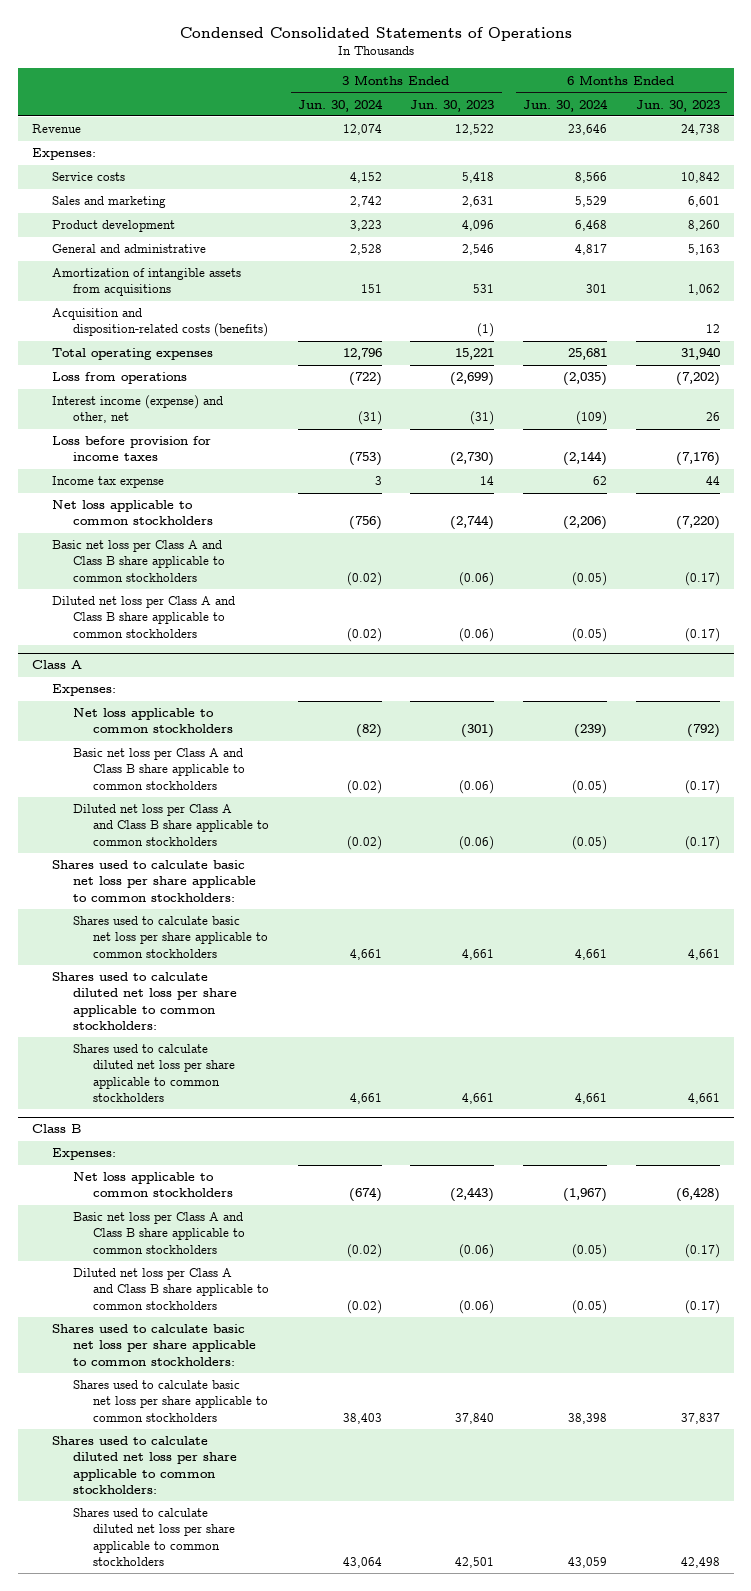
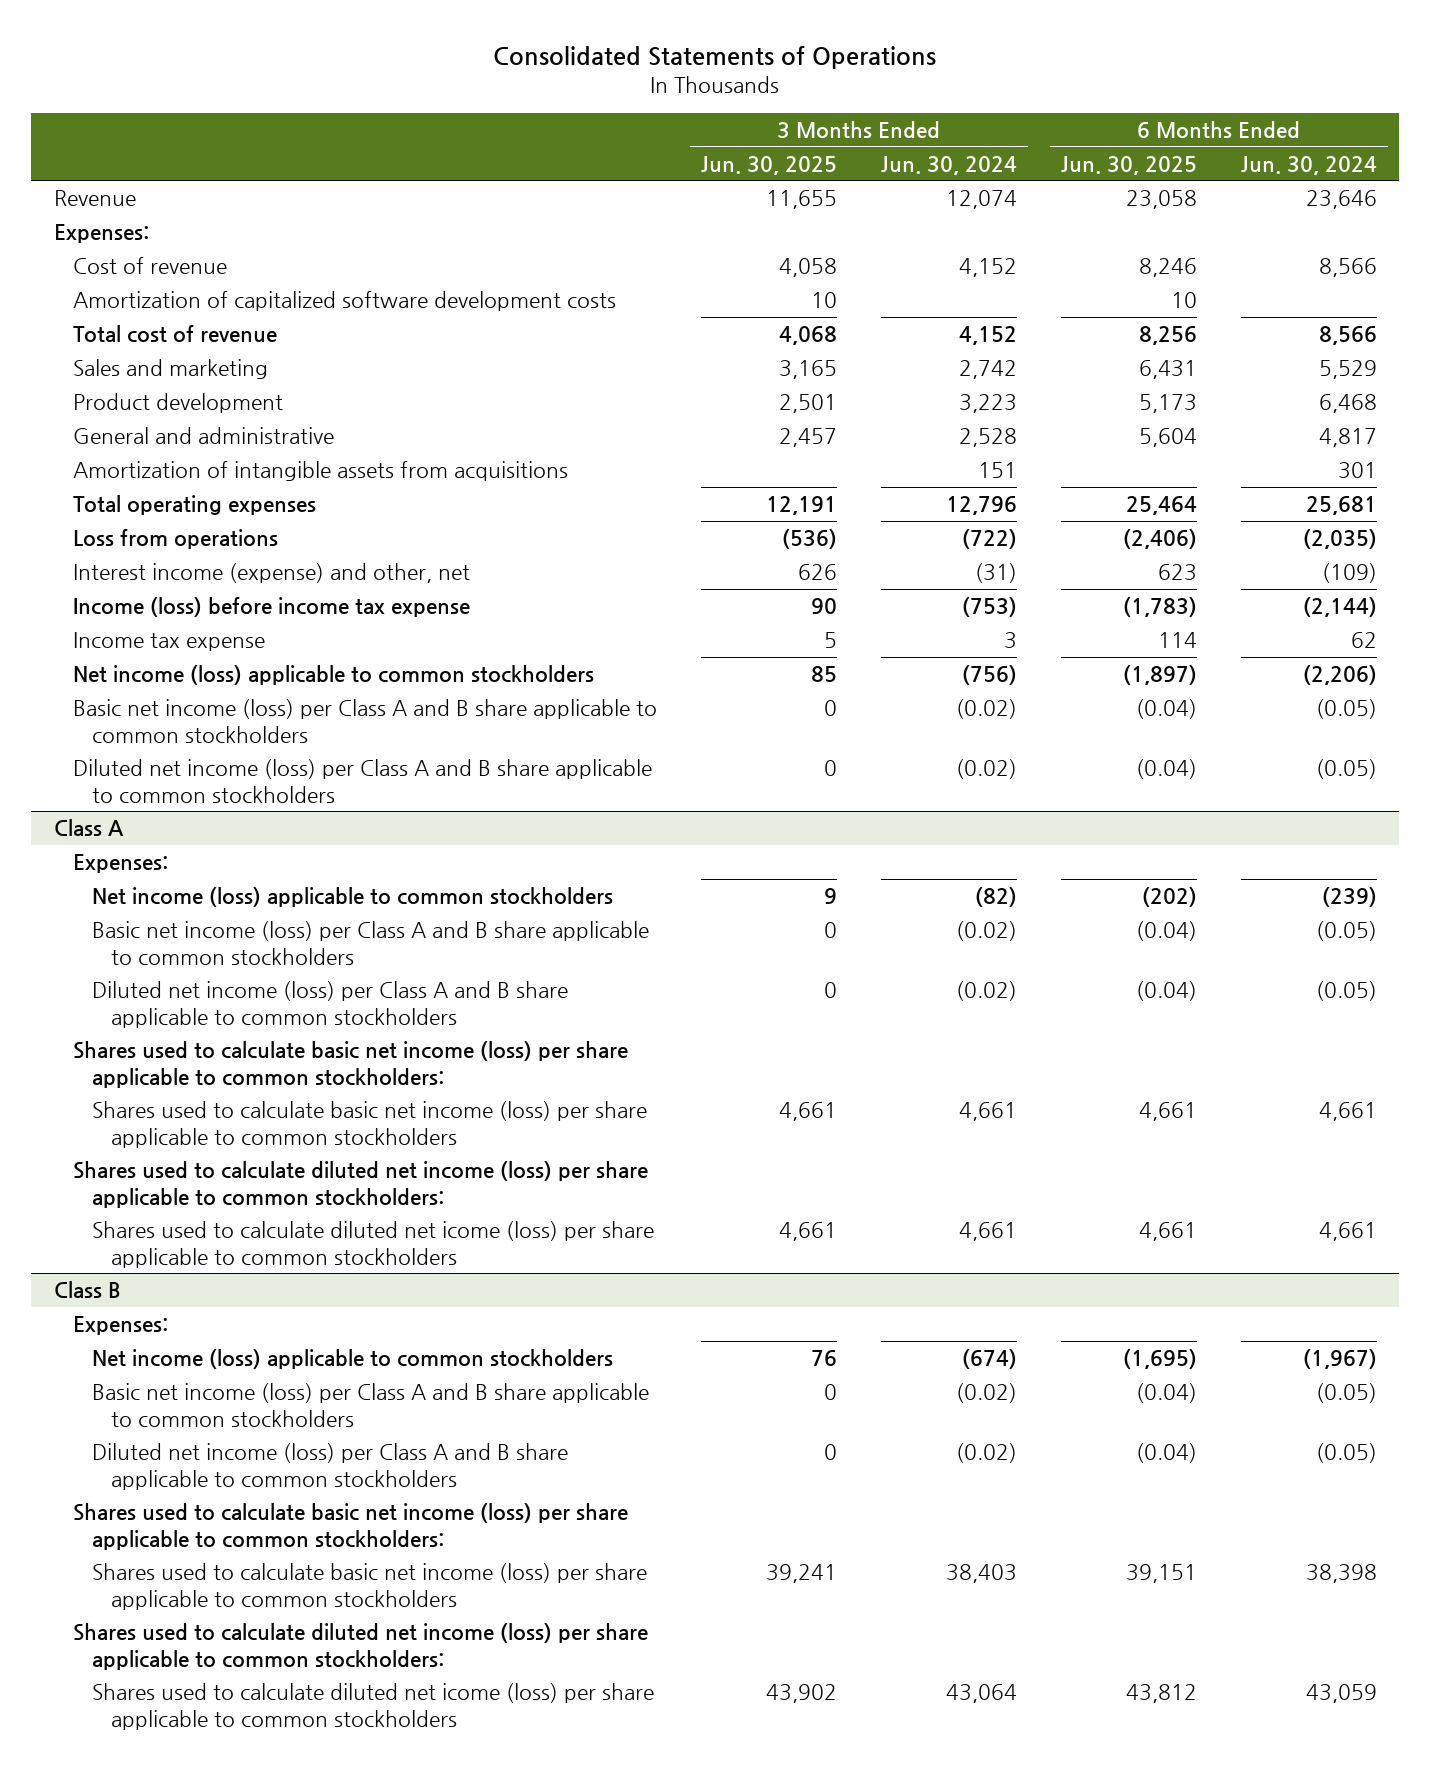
[179,26,572,41] Condensed Consolidated Statements of Operations -> [493,45,937,69] Consolidated Statements of Operations
[410,99,495,112] Jun. 30, 2023 -> none
[635,99,720,112] Jun. 30, 2023 -> none
none -> [700,155,837,175] Jun. 30, 2025
none -> [1061,155,1198,175] Jun. 30, 2025
[52,172,126,182] Service costs -> [72,257,227,275] Cost of revenue
none -> [72,291,616,312] Amortization of capitalized software development costs
none -> [72,325,277,344] Total cost of revenue
[52,308,268,338] Acquisition and disposition-related costs (benefits) -> none
[52,436,212,462] Loss before provision for income taxes -> [72,597,470,618] Income (loss) before income tax expense
[52,500,213,526] Net loss applicable to common stockholders -> [72,665,594,686] Net income (loss) applicable to common stockholders
[52,540,225,582] Basic net loss per Class A and Class B share applicable to common stockholders -> [72,699,657,743] Basic net income (loss) per Class A and B share applicable to common stockholders
[52,596,236,638] Diluted net loss per Class A and Class B share applicable to common stockholders -> [72,759,652,803] Diluted net income (loss) per Class A and B share applicable to common stockholders
[72,708,234,734] Net loss applicable to common stockholders -> [91,887,613,908] Net income (loss) applicable to common stockholders
[72,748,246,790] Basic net loss per Class A and Class B share applicable to common stockholders -> [91,921,649,965] Basic net income (loss) per Class A and B share applicable to common stockholders
[72,804,270,846] Diluted net loss per Class A and Class B share applicable to common stockholders -> [91,981,568,1028] Diluted net income (loss) per Class A and B share applicable to common stockholders
[52,860,256,902] Shares used to calculate basic net loss per share applicable to common stockholders: -> [72,1041,628,1088] Shares used to calculate basic net income (loss) per share applicable to common stockholders:
[72,916,269,958] Shares used to calculate basic net loss per share applicable to common stockholders -> [91,1101,647,1148] Shares used to calculate basic net income (loss) per share applicable to common stockholders
[52,972,237,1030] Shares used to calculate diluted net loss per share applicable to common stockholders: -> [72,1161,648,1208] Shares used to calculate diluted net income (loss) per share applicable to common stockholders:
[72,1044,236,1102] Shares used to calculate diluted net loss per share applicable to common stockholders -> [91,1221,654,1268] Shares used to calculate diluted net icome (loss) per share applicable to common stockholders
[72,1172,234,1198] Net loss applicable to common stockholders -> [91,1349,613,1370] Net income (loss) applicable to common stockholders
[72,1212,246,1254] Basic net loss per Class A and Class B share applicable to common stockholders -> [91,1383,649,1427] Basic net income (loss) per Class A and B share applicable to common stockholders
[72,1268,270,1310] Diluted net loss per Class A and Class B share applicable to common stockholders -> [91,1443,568,1490] Diluted net income (loss) per Class A and B share applicable to common stockholders
[52,1324,256,1366] Shares used to calculate basic net loss per share applicable to common stockholders: -> [72,1503,628,1550] Shares used to calculate basic net income (loss) per share applicable to common stockholders:
[72,1380,269,1422] Shares used to calculate basic net loss per share applicable to common stockholders -> [91,1563,647,1610] Shares used to calculate basic net income (loss) per share applicable to common stockholders
[52,1436,237,1494] Shares used to calculate diluted net loss per share applicable to common stockholders: -> [72,1623,648,1670] Shares used to calculate diluted net income (loss) per share applicable to common stockholders:
[72,1508,236,1566] Shares used to calculate diluted net loss per share applicable to common stockholders -> [91,1683,654,1730] Shares used to calculate diluted net icome (loss) per share applicable to common stockholders

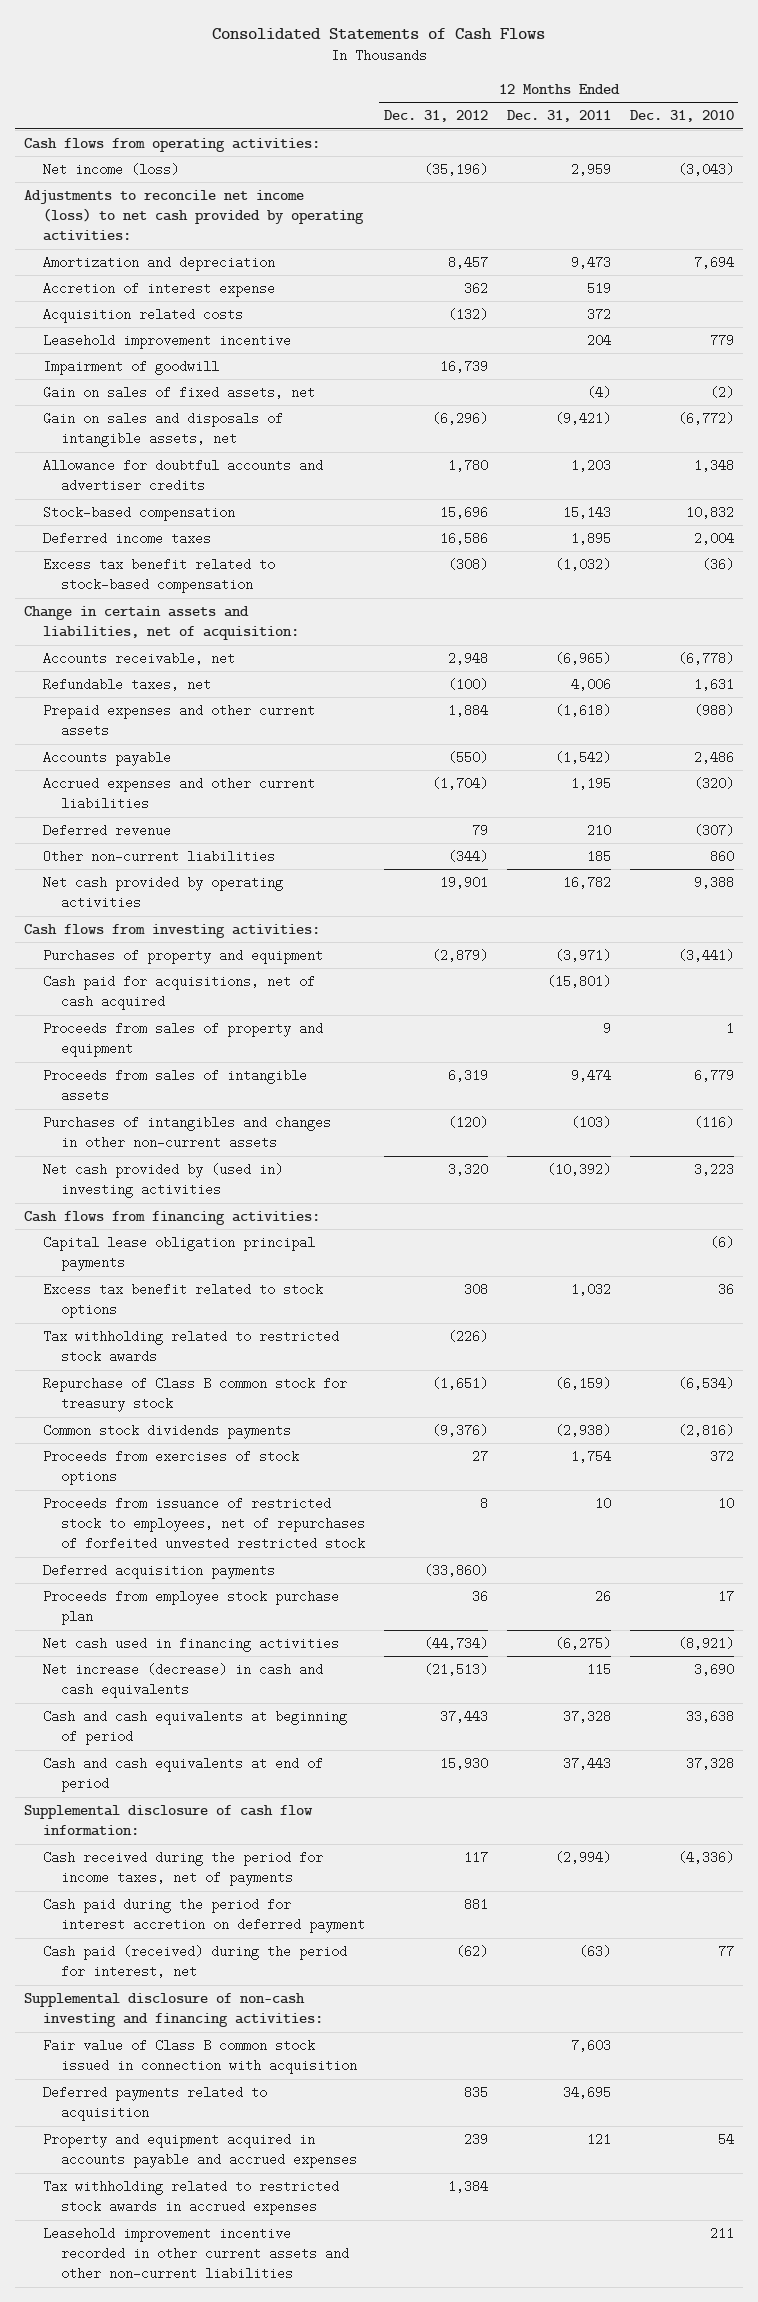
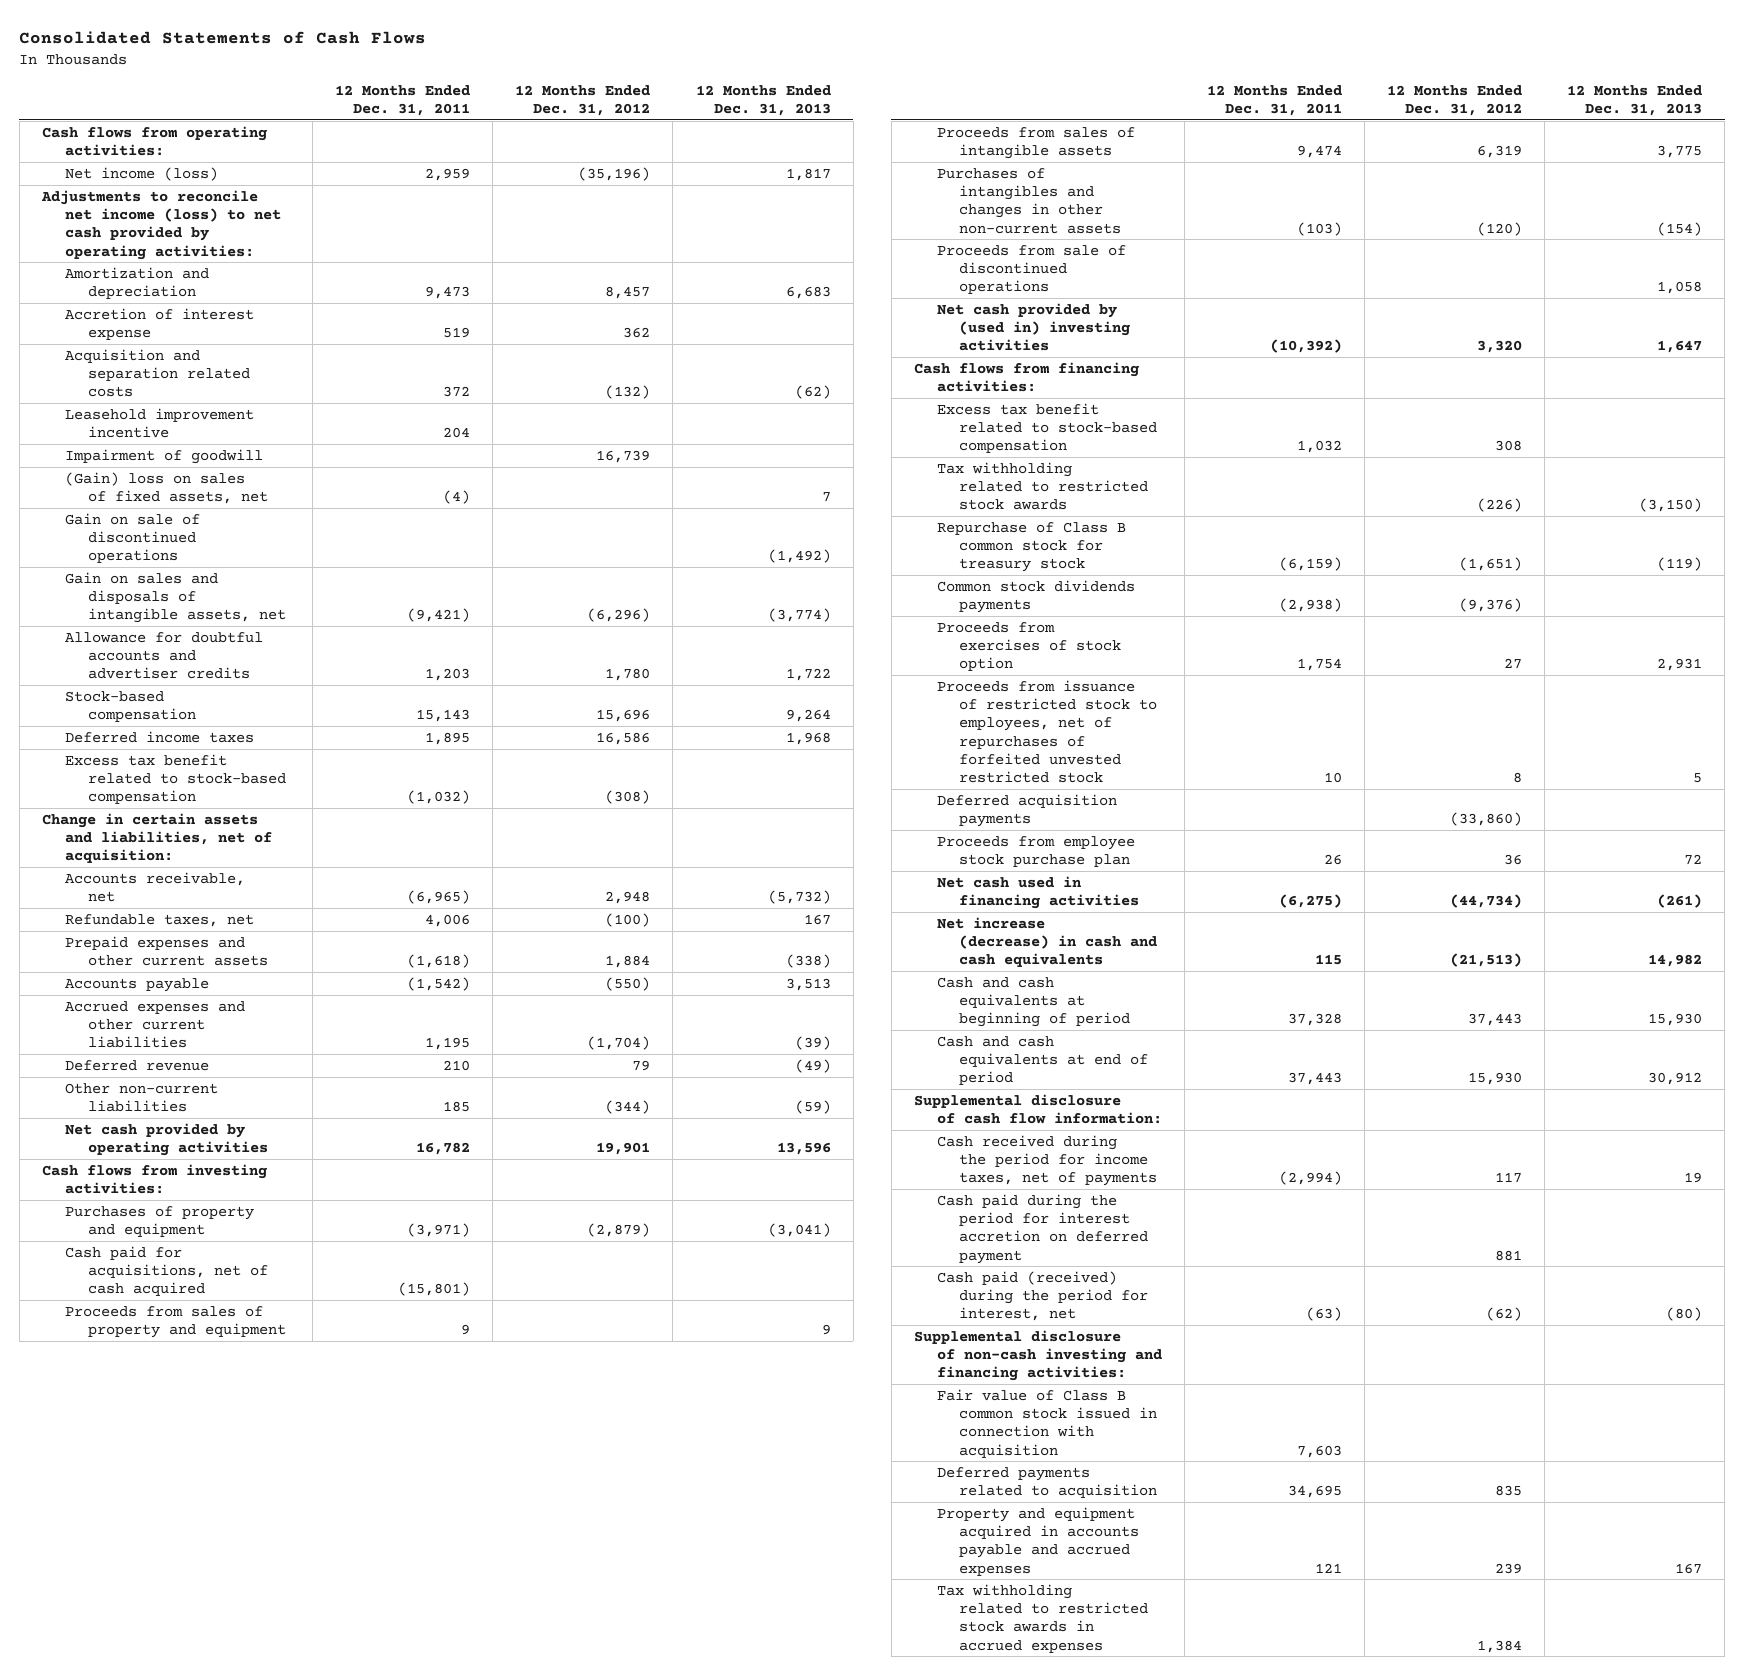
[629,110,734,123] Dec. 31, 2010 -> none
none -> [695,84,831,116] 12 Months Ended Dec. 31, 2013
[42,307,243,323] Acquisition related costs -> [64,348,250,398] Acquisition and separation related costs
[42,385,315,399] Gain on sales of fixed assets, net -> [64,471,268,504] (Gain) loss on sales of fixed assets, net
none -> [64,512,200,564] Gain on sale of discontinued operations
none -> [936,244,1126,295] Proceeds from sale of discontinued operations
[42,1235,315,1272] Capital lease obligation principal payments -> none
[42,1282,323,1319] Excess tax benefit related to stock options -> [936,402,1158,454] Excess tax benefit related to stock-based compensation
[42,1449,299,1486] Proceeds from exercises of stock options -> [936,621,1122,672] Proceeds from exercises of stock option
[42,2226,350,2281] Leasehold improvement incentive recorded in other current assets and other non-current liabilities -> none

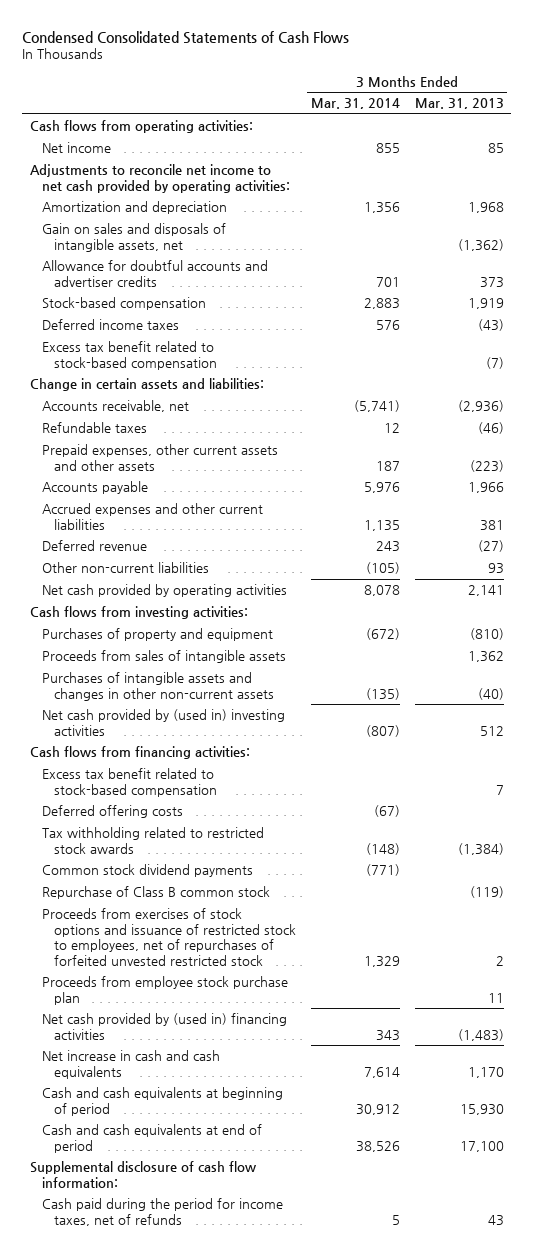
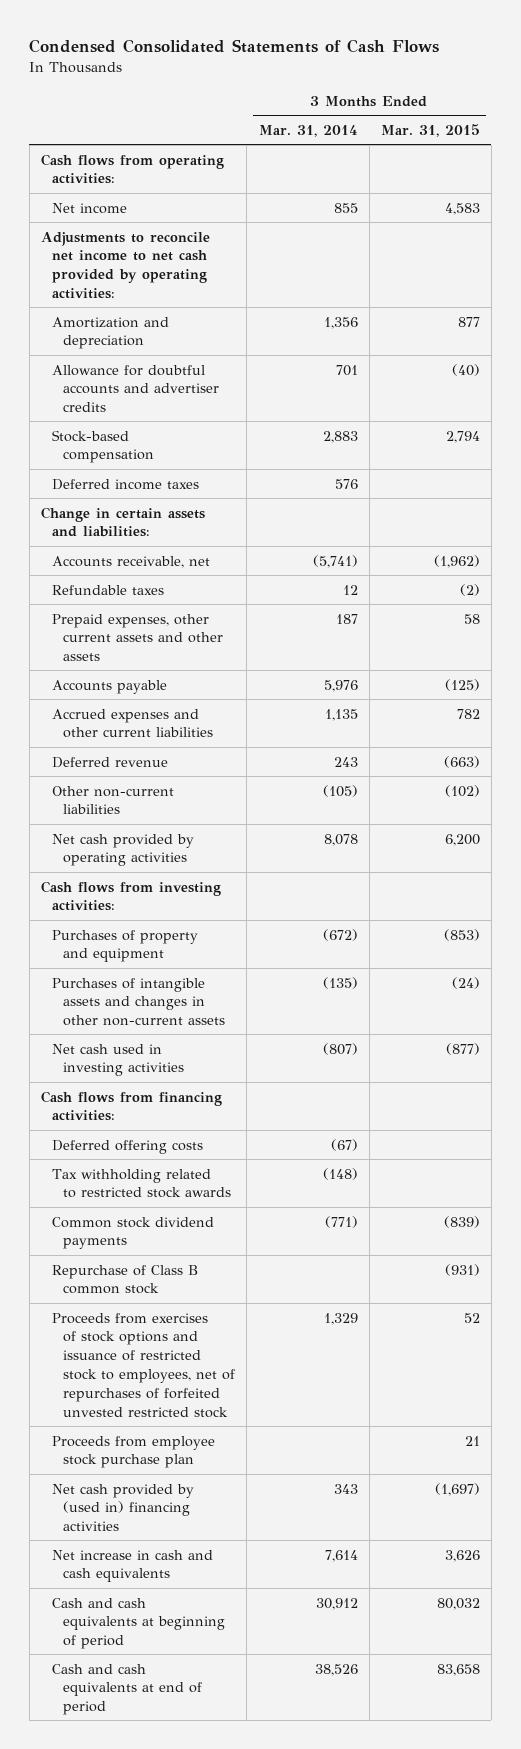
[414,98,504,110] Mar. 31, 2013 -> none
none -> [380,124,480,138] Mar. 31, 2015
[41,223,226,252] Gain on sales and disposals of intangible assets, net -> none
[41,341,217,370] Excess tax benefit related to stock-based compensation -> none
[41,650,286,664] Proceeds from sales of intangible assets -> none
[41,709,285,736] Net cash provided by (used in) investing activities -> [52,1043,185,1077] Net cash used in investing activities
[41,768,217,797] Excess tax benefit related to stock-based compensation -> none
[29,1161,257,1188] Supplemental disclosure of cash flow information: -> none
[41,1198,283,1226] Cash paid during the period for income taxes, net of refunds -> none

